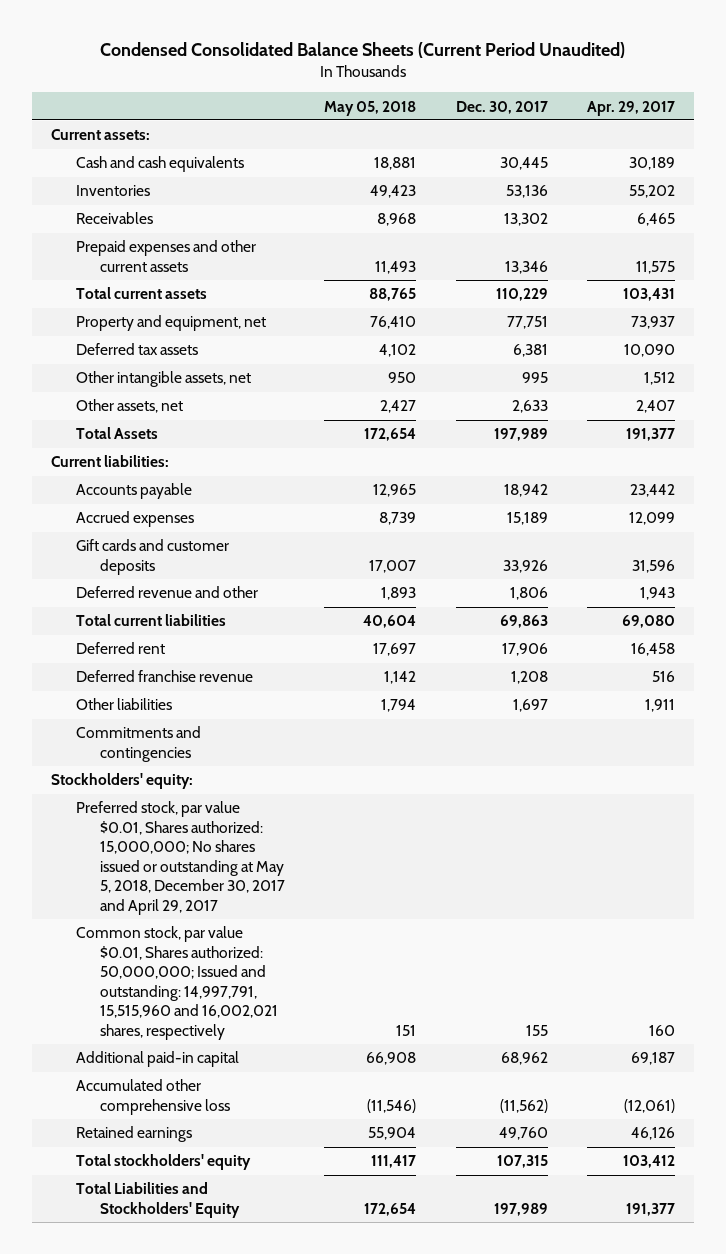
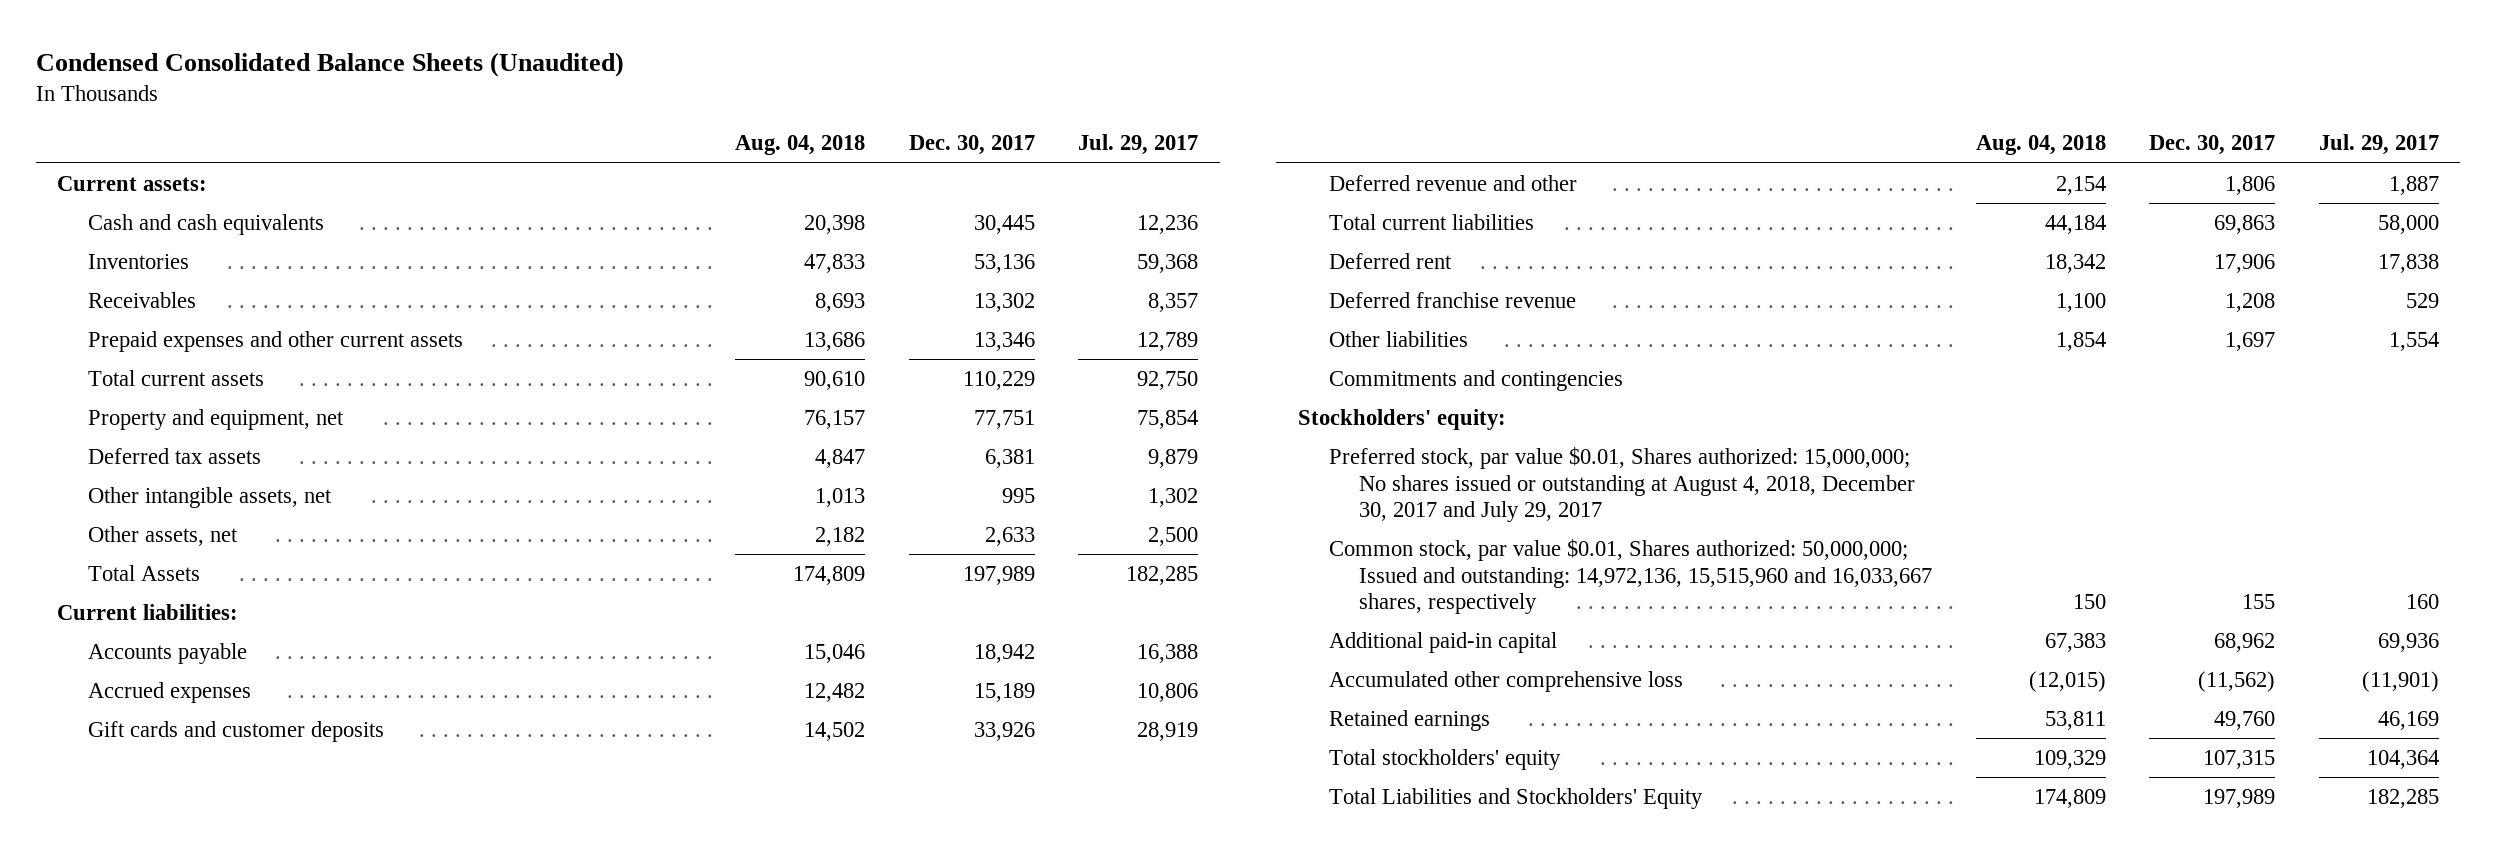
[100,41,626,58] Condensed Consolidated Balance Sheets (Current Period Unaudited) -> [35,51,624,77] Condensed Consolidated Balance Sheets (Unaudited)
[324,100,417,116] May 05, 2018 -> none
[586,100,675,116] Apr. 29, 2017 -> none
none -> [735,135,866,156] Aug. 04, 2018
none -> [1078,134,1199,156] Jul. 29, 2017
[75,801,286,915] Preferred stock, par value $0.01, Shares authorized: 15,000,000; No shares issued or outstanding at May 5, 2018, December 30, 2017 and April 29, 2017 -> [1328,446,1916,523] Preferred stock, par value $0.01, Shares authorized: 15,000,000; No shares issued or outstanding at August 4, 2018, December 30, 2017 and July 29, 2017
[75,926,279,1040] Common stock, par value $0.01, Shares authorized: 50,000,000; Issued and outstanding: 14,997,791, 15,515,960 and 16,002,021 shares, respectively -> [1328,538,1933,615] Common stock, par value $0.01, Shares authorized: 50,000,000; Issued and outstanding: 14,972,136, 15,515,960 and 16,033,667 shares, respectively

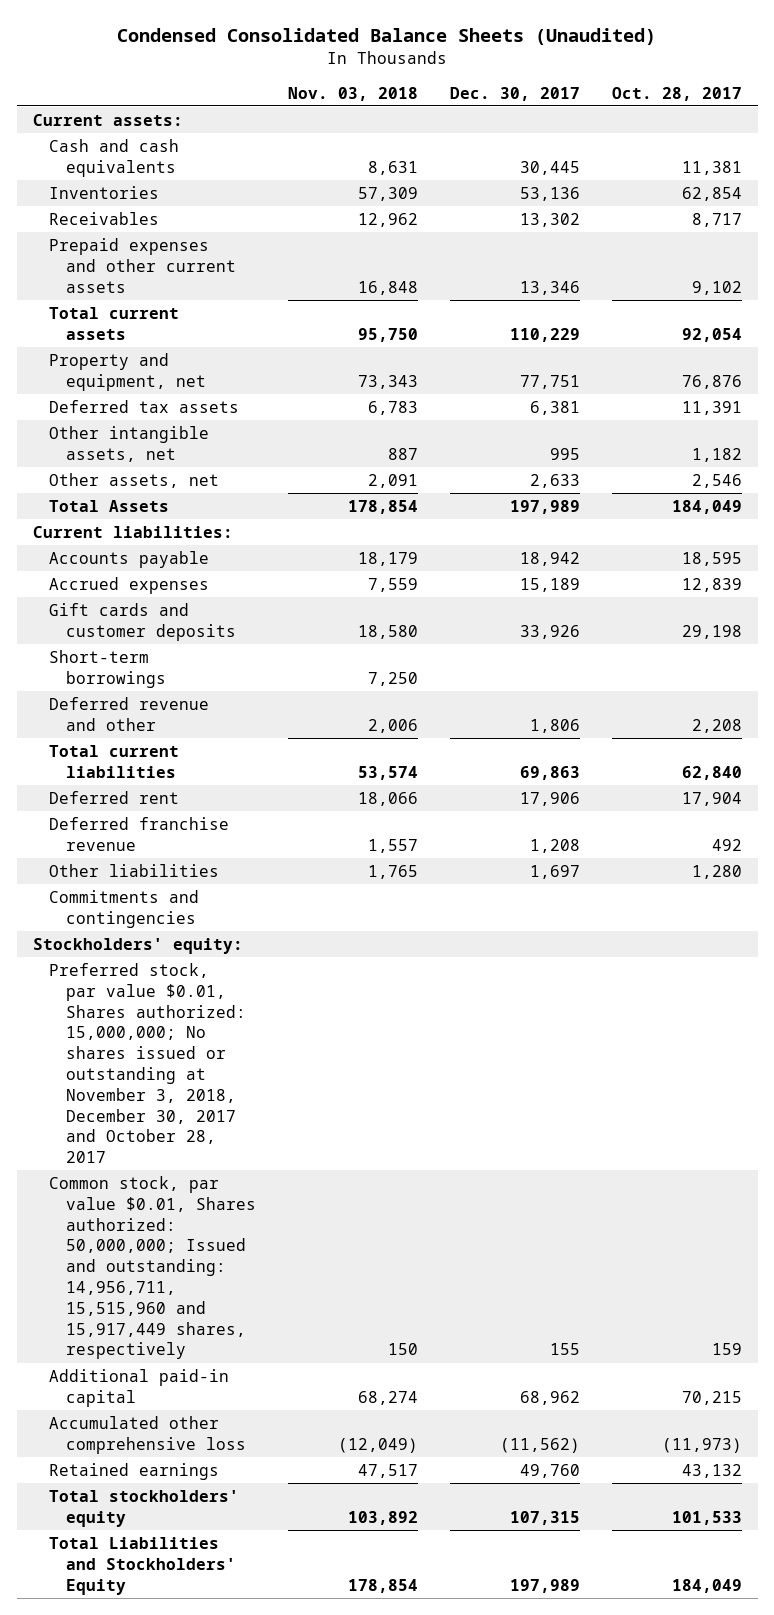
[735,135,866,156] Aug. 04, 2018 -> none
[1078,134,1199,156] Jul. 29, 2017 -> none
none -> [287,86,418,101] Nov. 03, 2018
none -> [611,86,742,101] Oct. 28, 2017
none -> [49,649,166,688] Short-term borrowings
[1328,446,1916,523] Preferred stock, par value $0.01, Shares authorized: 15,000,000; No shares issued or outstanding at August 4, 2018, December 30, 2017 and July 29, 2017 -> [49,962,246,1164] Preferred stock, par value $0.01, Shares authorized: 15,000,000; No shares issued or outstanding at November 3, 2018, December 30, 2017 and October 28, 2017
[1328,538,1933,615] Common stock, par value $0.01, Shares authorized: 50,000,000; Issued and outstanding: 14,972,136, 15,515,960 and 16,033,667 shares, respectively -> [49,1175,256,1360] Common stock, par value $0.01, Shares authorized: 50,000,000; Issued and outstanding: 14,956,711, 15,515,960 and 15,917,449 shares, respectively

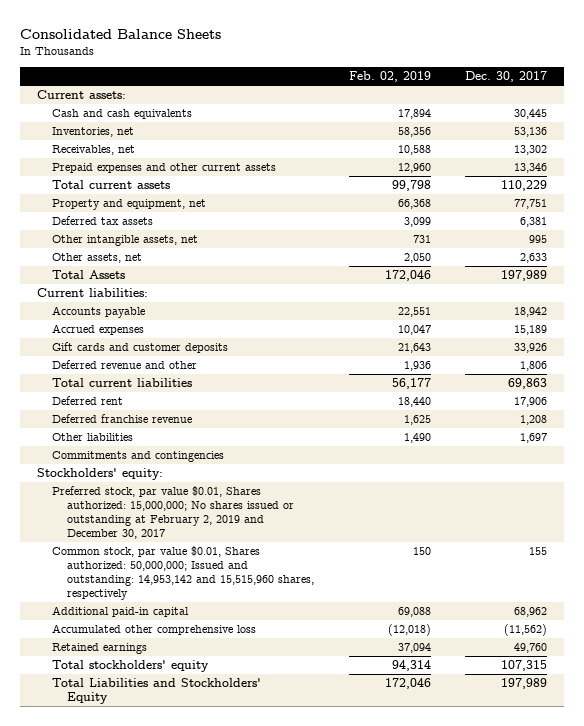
[117,27,657,45] Condensed Consolidated Balance Sheets (Unaudited) -> [19,28,221,39] Consolidated Balance Sheets
[287,86,418,101] Nov. 03, 2018 -> none
[611,86,742,101] Oct. 28, 2017 -> none
none -> [348,71,431,83] Feb. 02, 2019
[49,185,160,199] Inventories -> [52,127,135,138] Inventories, net
[49,211,160,225] Receivables -> [52,145,136,156] Receivables, net
[49,649,166,688] Short-term borrowings -> none
[49,962,246,1164] Preferred stock, par value $0.01, Shares authorized: 15,000,000; No shares issued or outstanding at November 3, 2018, December 30, 2017 and October 28, 2017 -> [52,486,295,540] Preferred stock, par value $0.01, Shares authorized: 15,000,000; No shares issued or outstanding at February 2, 2019 and December 30, 2017
[49,1175,256,1360] Common stock, par value $0.01, Shares authorized: 50,000,000; Issued and outstanding: 14,956,711, 15,515,960 and 15,917,449 shares, respectively -> [52,546,315,601] Common stock, par value $0.01, Shares authorized: 50,000,000; Issued and outstanding: 14,953,142 and 15,515,960 shares, respectively

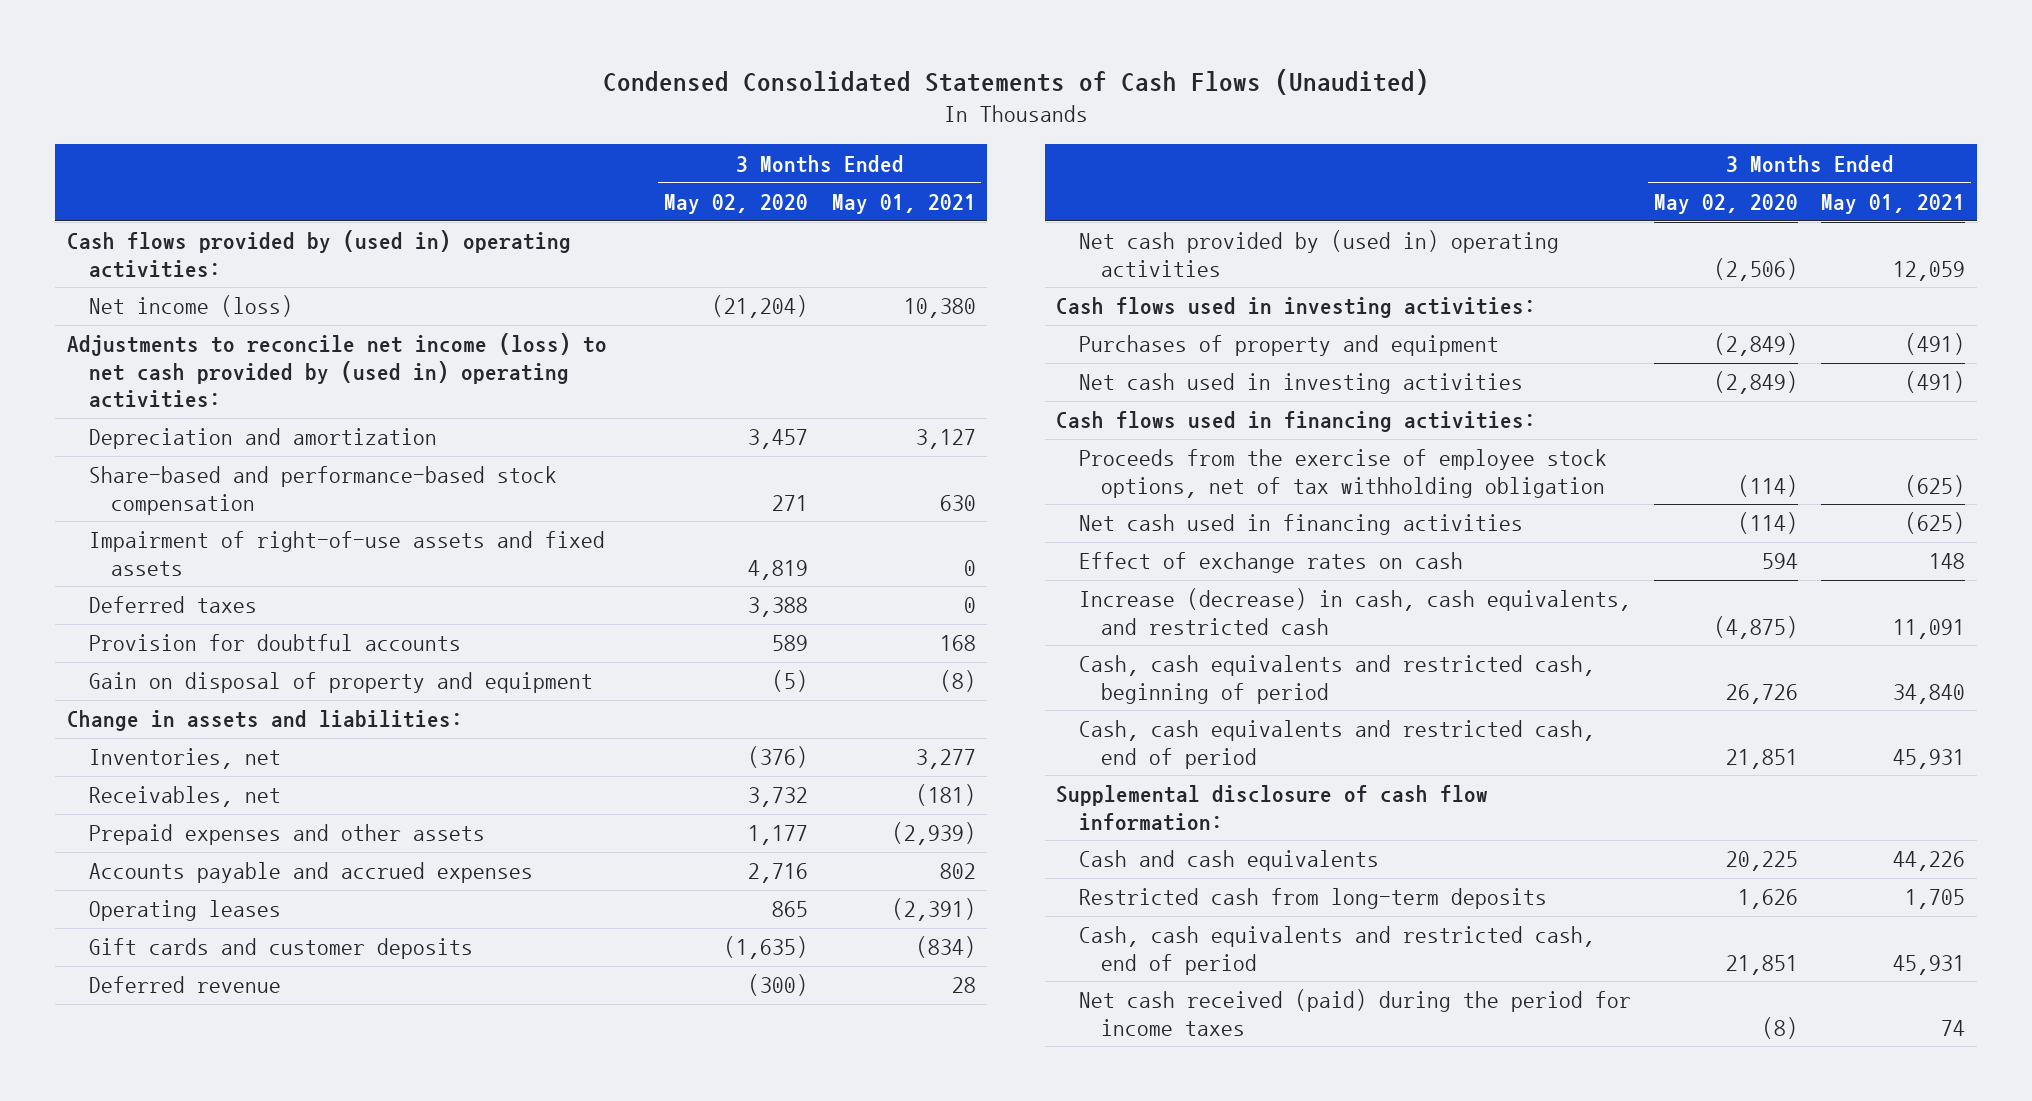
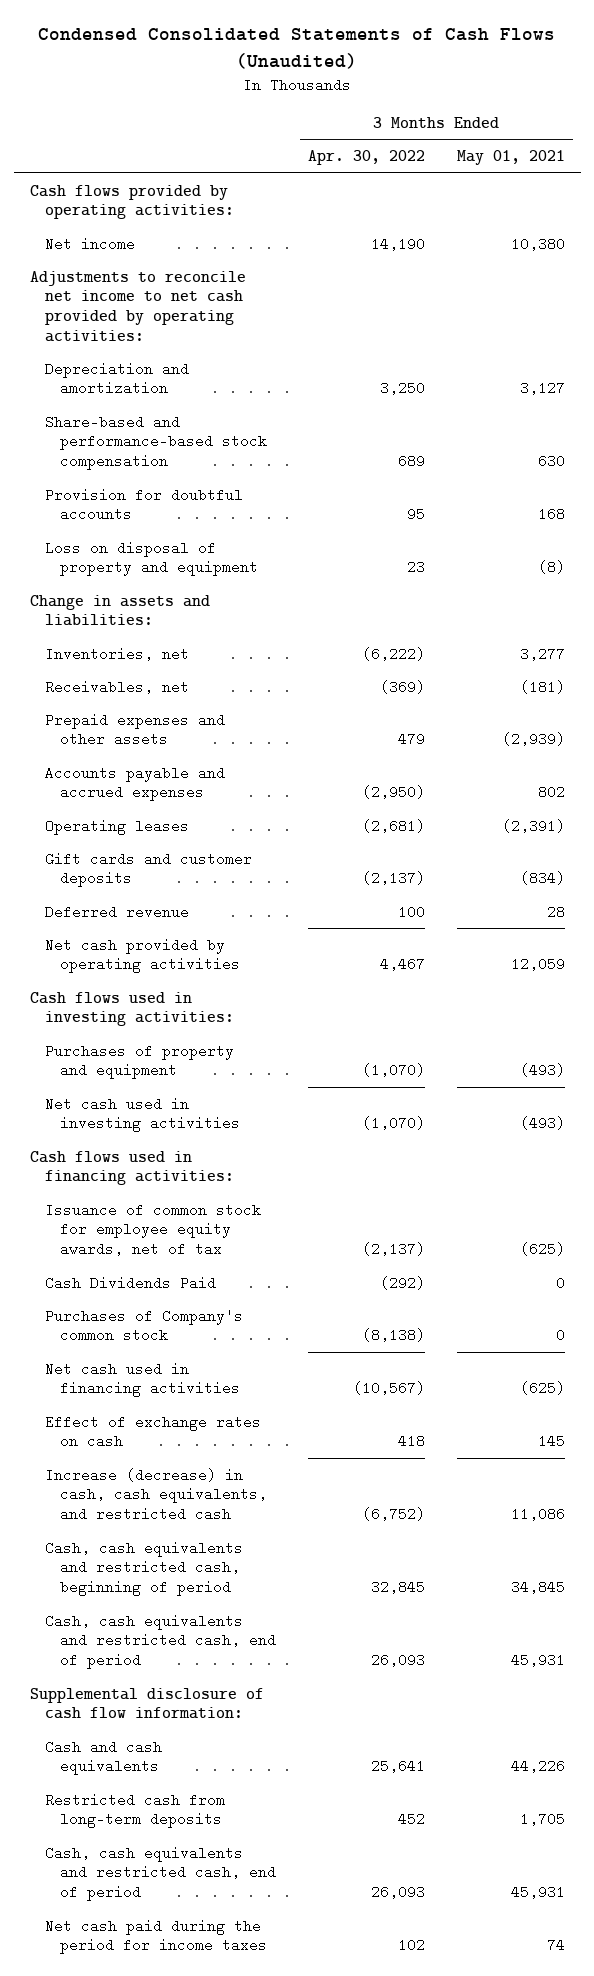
[664,193,809,214] May 02, 2020 -> none
none -> [308,150,426,166] Apr. 30, 2022
[66,230,571,278] Cash flows provided by (used in) operating activities: -> [29,184,234,220] Cash flows provided by operating activities:
[88,295,293,318] Net income (loss) -> [44,236,135,251] Net income
[66,333,607,409] Adjustments to reconcile net income (loss) to net cash provided by (used in) operating activities: -> [29,270,246,342] Adjustments to reconcile net income to net cash provided by operating activities:
[88,531,605,576] Impairment of right-of-use assets and fixed assets -> none
[88,596,257,614] Deferred taxes -> none
[88,672,593,694] Gain on disposal of property and equipment -> [44,540,259,577] Loss on disposal of property and equipment
[1078,230,1559,277] Net cash provided by (used in) operating activities -> [44,937,241,974] Net cash provided by operating activities
[1905,333,1966,356] (491) -> [519,1063,565,1078] (493)
[1905,371,1966,394] (491) -> [519,1116,565,1131] (493)
[1078,449,1607,498] Proceeds from the exercise of employee stock options, net of tax withholding obligation -> [44,1202,261,1257] Issuance of common stock for employee equity awards, net of tax
none -> [44,1275,216,1290] Cash Dividends Paid
none -> [44,1308,243,1343] Purchases of Company's common stock
[1929,553,1966,570] 148 -> [537,1434,565,1449] 145
[1893,618,1966,639] 11,091 -> [510,1507,565,1522] 11,086
[1893,683,1966,704] 34,840 -> [510,1580,565,1595] 34,845
[1078,989,1631,1036] Net cash received (paid) during the period for income taxes -> [44,1918,268,1955] Net cash paid during the period for income taxes

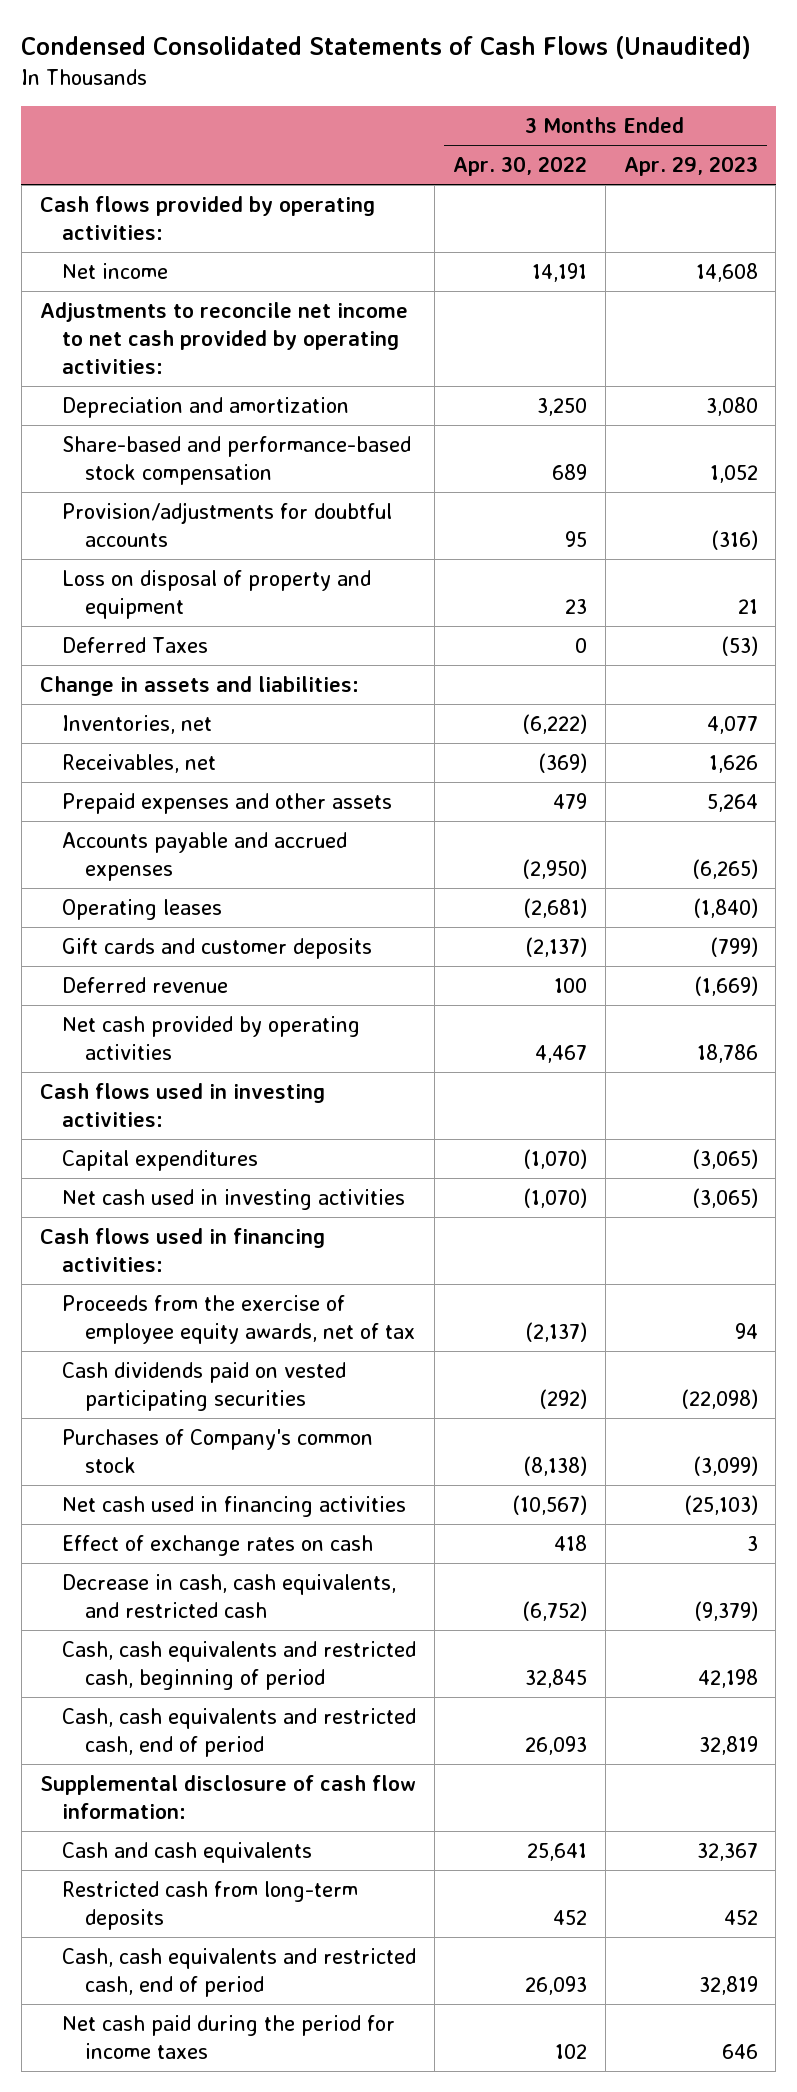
[456,150,565,166] May 01, 2021 -> none
none -> [623,156,758,177] Apr. 29, 2023
[371,236,426,251] 14,190 -> [531,262,587,282] 14,191
[44,487,243,522] Provision for doubtful accounts -> [62,501,393,548] Provision/adjustments for doubtful accounts
none -> [62,636,209,653] Deferred Taxes
[44,1043,234,1080] Purchases of property and equipment -> [62,1149,259,1171] Capital expenditures
[44,1202,261,1257] Issuance of common stock for employee equity awards, net of tax -> [62,1294,416,1345] Proceeds from the exercise of employee equity awards, net of tax
[44,1275,216,1290] Cash Dividends Paid -> [62,1361,347,1412] Cash dividends paid on vested participating securities
[44,1467,268,1522] Increase (decrease) in cash, cash equivalents, and restricted cash -> [62,1573,397,1619] Decrease in cash, cash equivalents, and restricted cash

